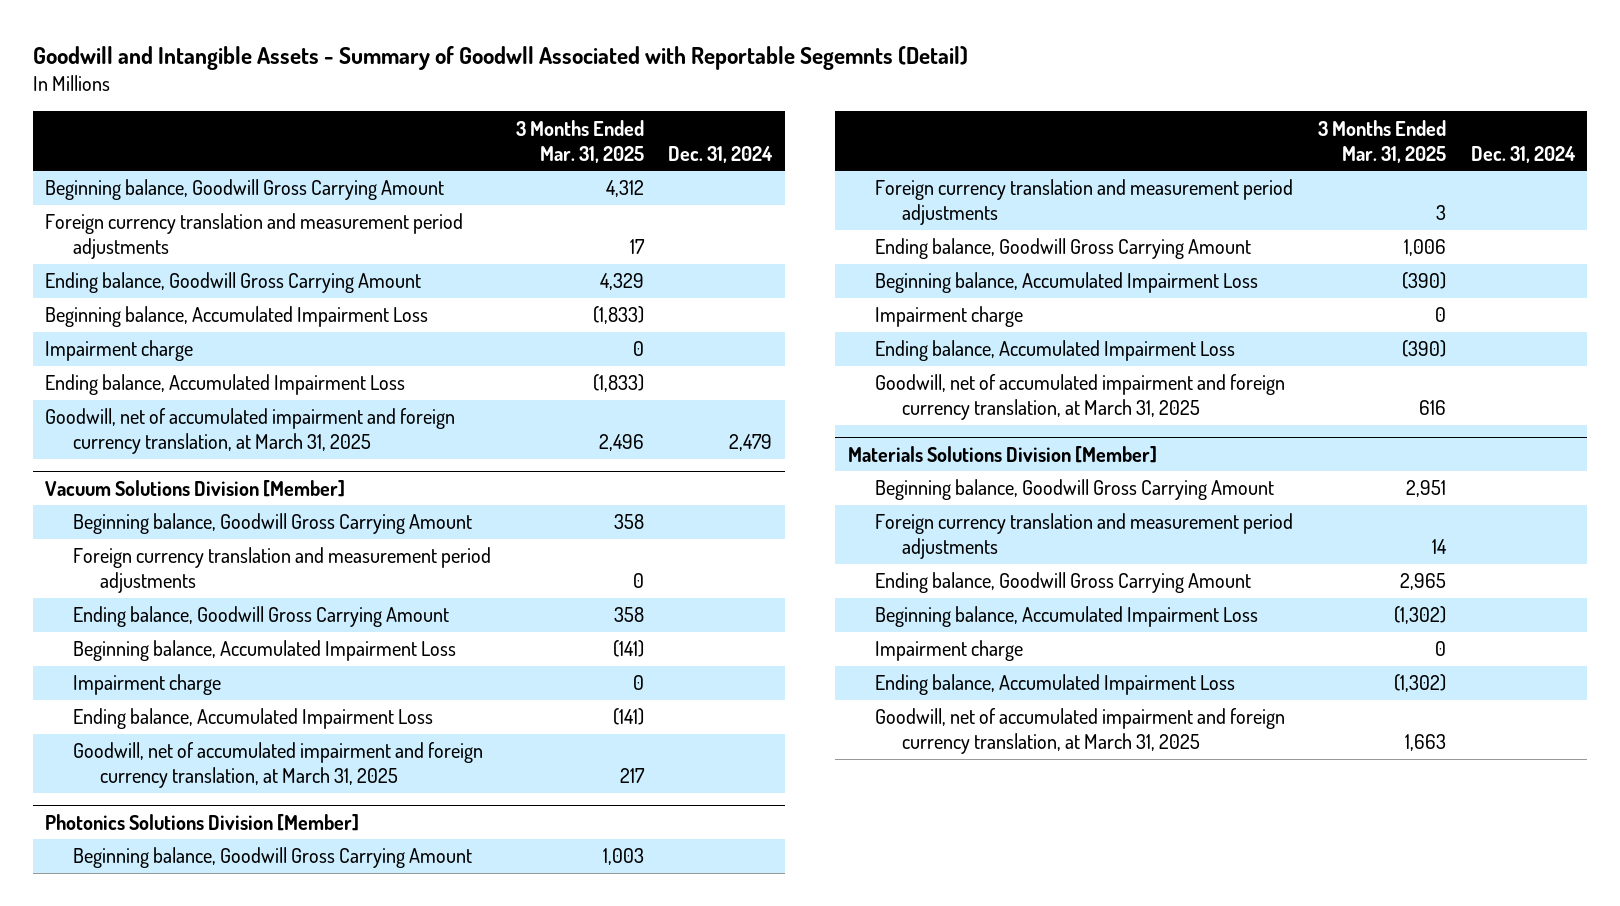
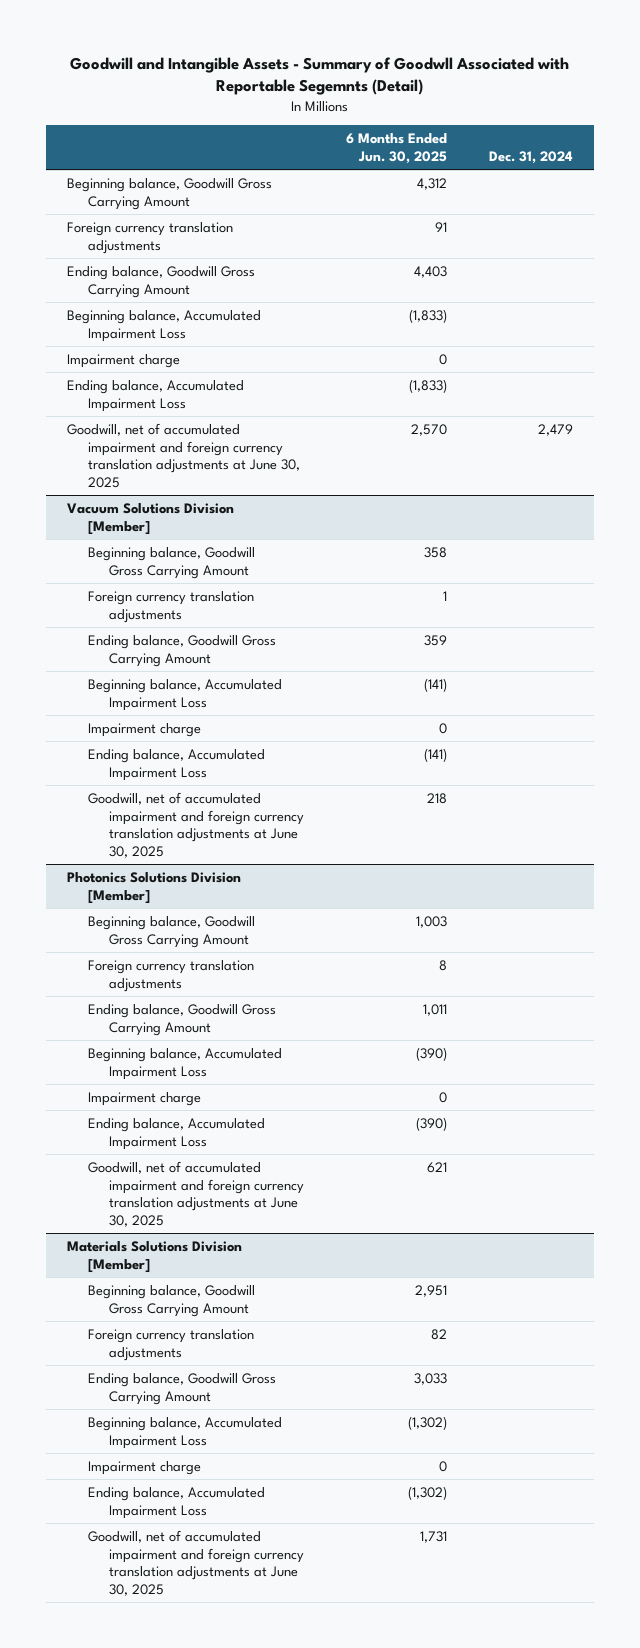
[515,119,644,163] 3 Months Ended Mar. 31, 2025 -> none
none -> [346,133,448,164] 6 Months Ended Jun. 30, 2025
[45,213,464,260] Foreign currency translation and measurement period adjustments -> [67,221,234,254] Foreign currency translation adjustments
[45,408,456,455] Goodwill, net of accumulated impairment and foreign currency translation, at March 31, 2025 -> [67,422,301,489] Goodwill, net of accumulated impairment and foreign currency translation adjustments at June 30, 2025
[72,547,491,594] Foreign currency translation and measurement period adjustments -> [88,590,255,623] Foreign currency translation adjustments
[72,742,483,789] Goodwill, net of accumulated impairment and foreign currency translation, at March 31, 2025 -> [88,791,305,859] Goodwill, net of accumulated impairment and foreign currency translation adjustments at June 30, 2025
[874,179,1293,226] Foreign currency translation and measurement period adjustments -> [88,959,255,992] Foreign currency translation adjustments
[874,374,1285,421] Goodwill, net of accumulated impairment and foreign currency translation, at March 31, 2025 -> [88,1160,305,1228] Goodwill, net of accumulated impairment and foreign currency translation adjustments at June 30, 2025
[874,513,1293,560] Foreign currency translation and measurement period adjustments -> [88,1328,255,1361] Foreign currency translation adjustments
[874,708,1285,755] Goodwill, net of accumulated impairment and foreign currency translation, at March 31, 2025 -> [88,1529,305,1597] Goodwill, net of accumulated impairment and foreign currency translation adjustments at June 30, 2025

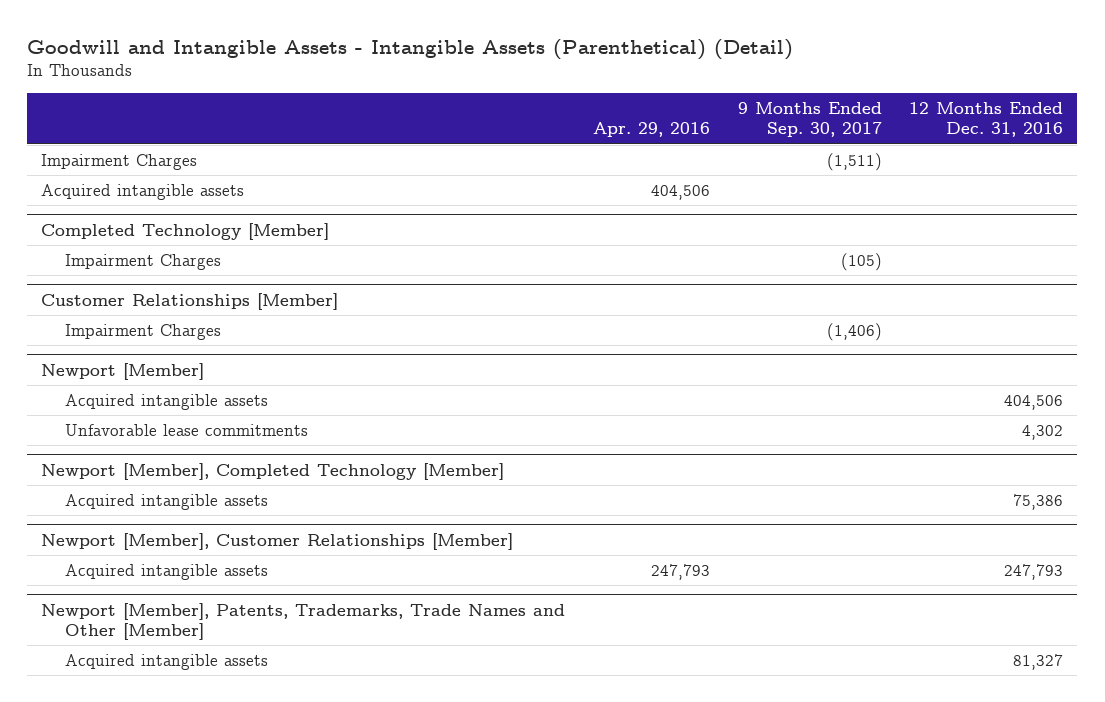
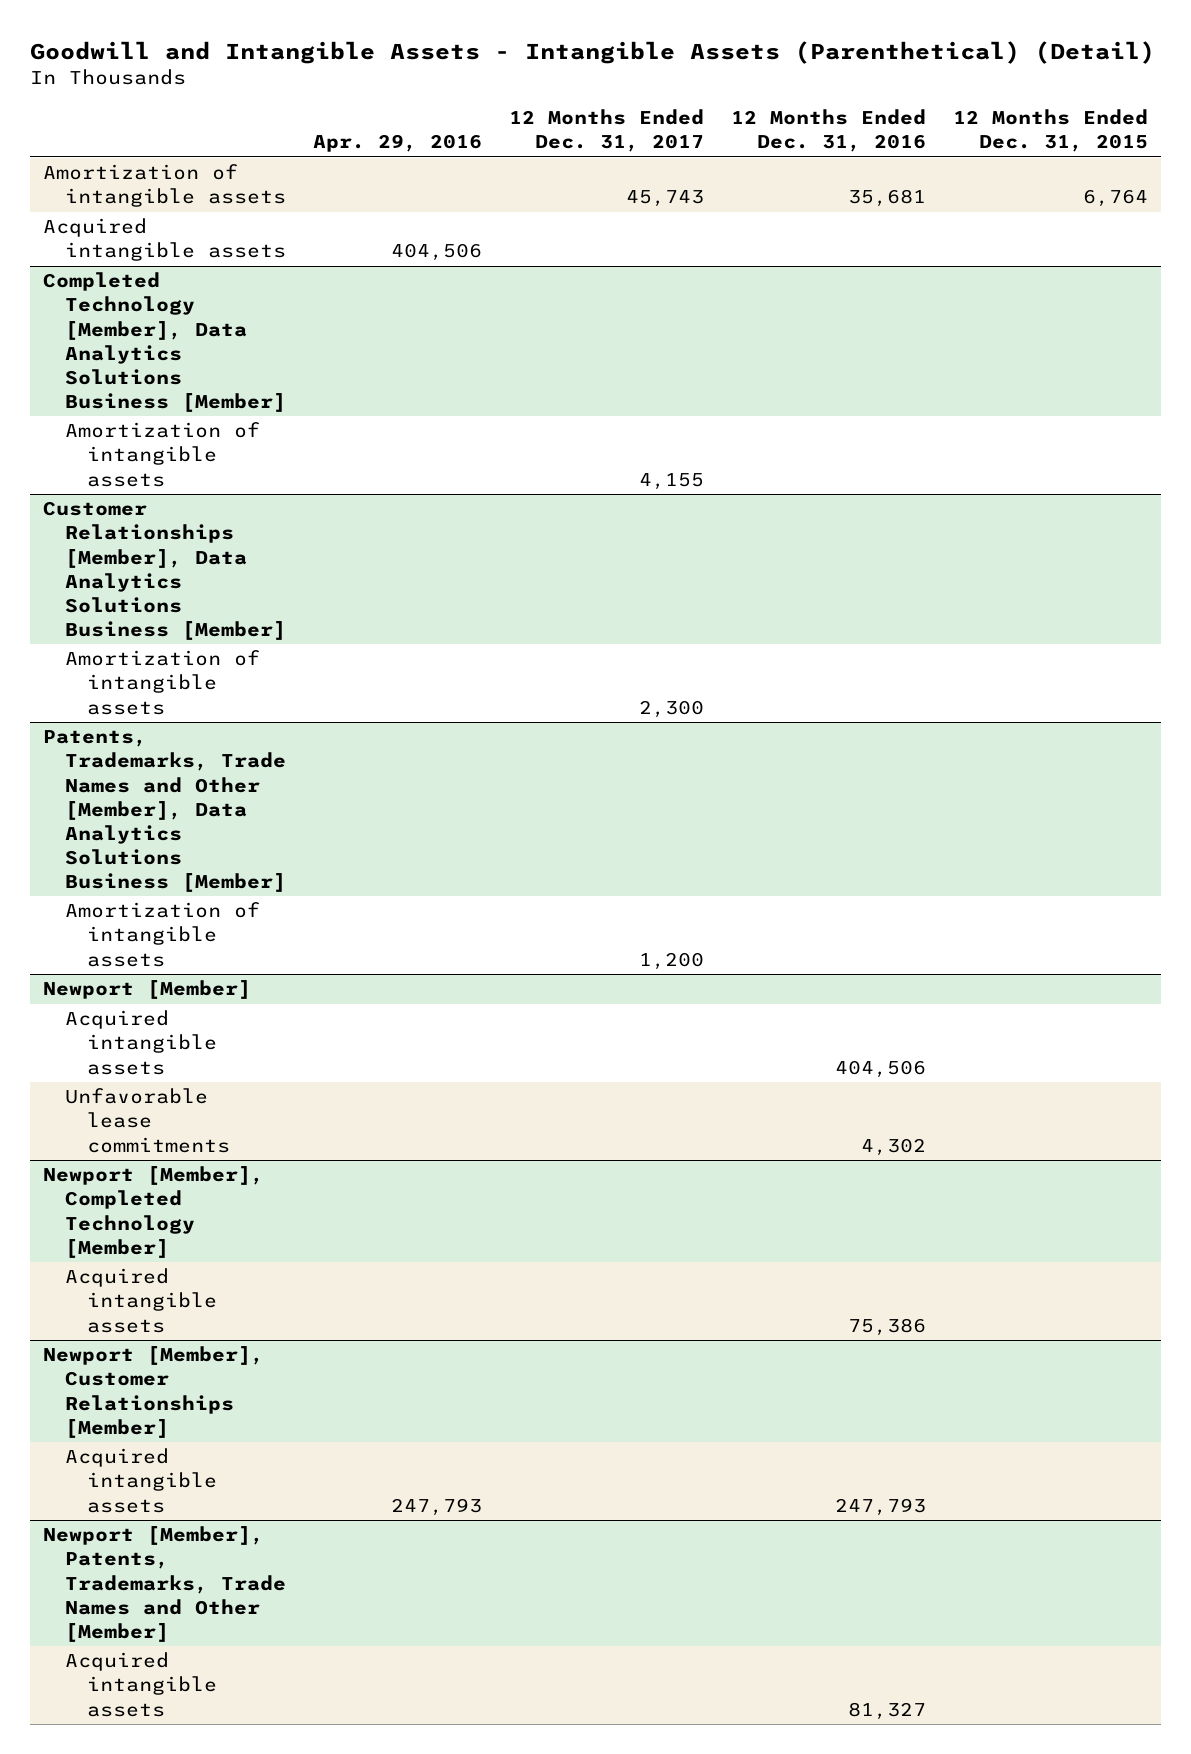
[737,102,882,138] 9 Months Ended Sep. 30, 2017 -> none
none -> [508,109,704,153] 12 Months Ended Dec. 31, 2017
none -> [952,109,1148,153] 12 Months Ended Dec. 31, 2015
[41,154,198,171] Impairment Charges -> none
none -> [43,164,286,208] Amortization of intangible assets
[65,254,222,271] Impairment Charges -> none
[65,324,222,341] Impairment Charges -> none
[41,222,330,240] Completed Technology [Member] -> [43,272,286,412] Completed Technology [Member], Data Analytics Solutions Business [Member]
none -> [64,422,260,487] Amortization of intangible assets
[41,292,339,310] Customer Relationships [Member] -> [43,501,286,640] Customer Relationships [Member], Data Analytics Solutions Business [Member]
none -> [64,650,260,715] Amortization of intangible assets
none -> [43,730,286,892] Patents, Trademarks, Trade Names and Other [Member], Data Analytics Solutions Business [Member]
none -> [64,902,260,967] Amortization of intangible assets

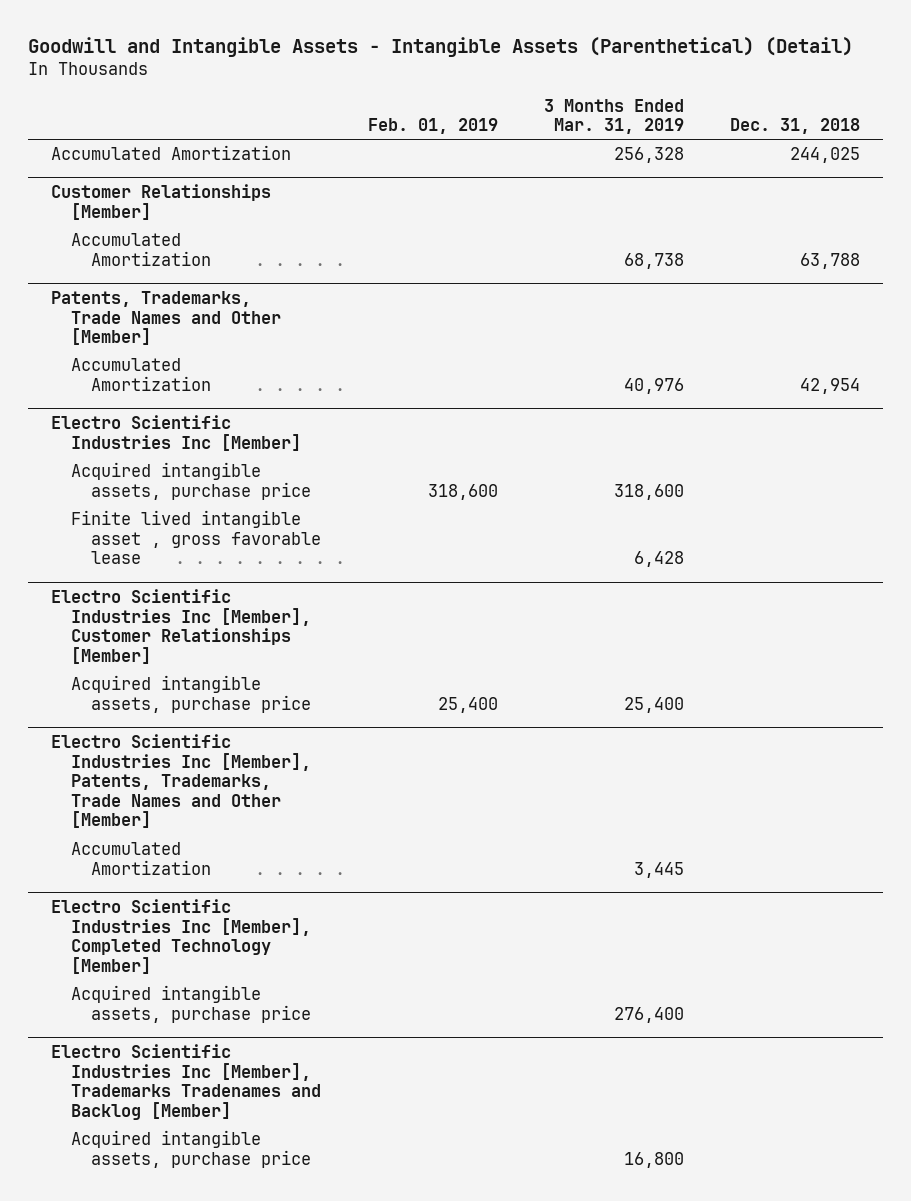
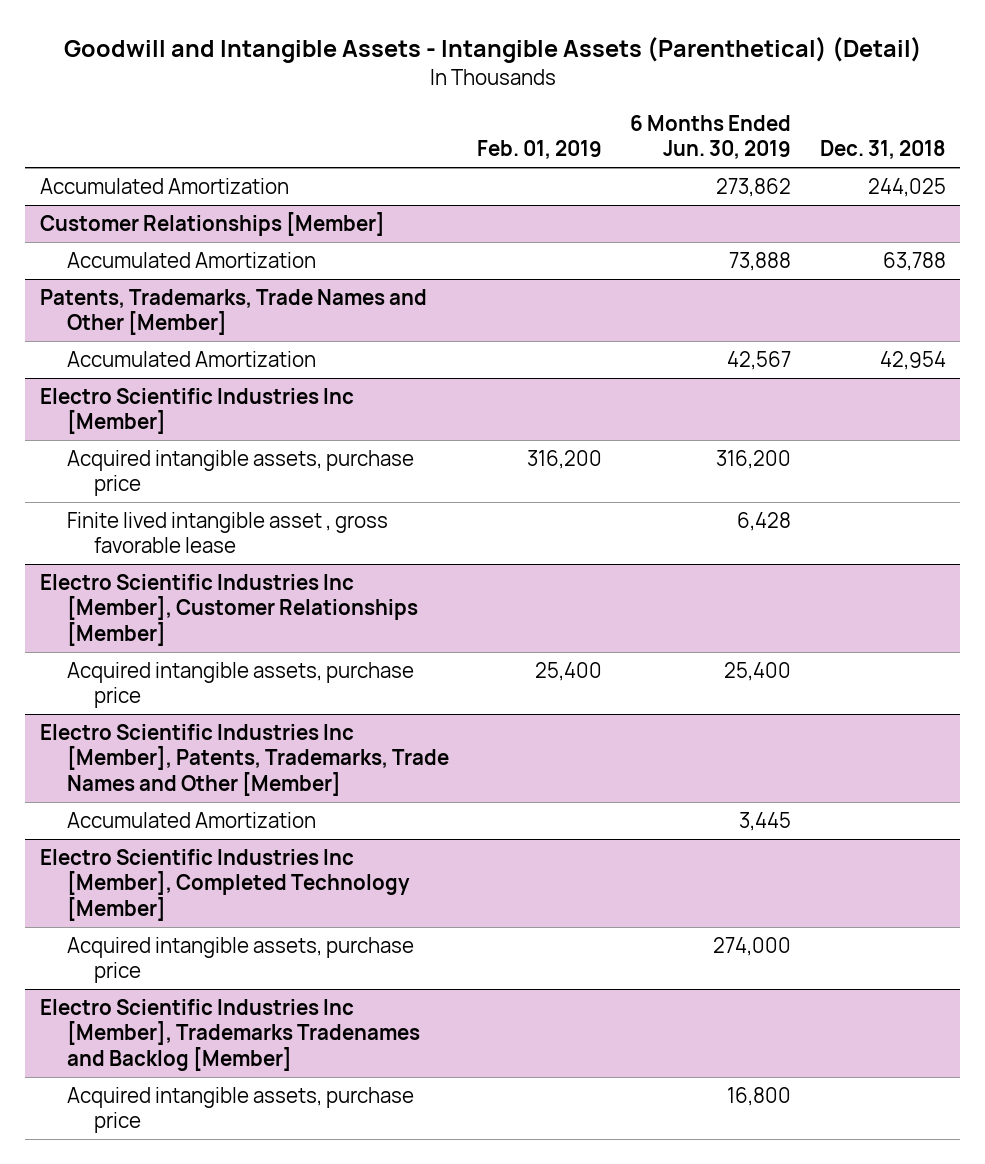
[543,98,684,135] 3 Months Ended Mar. 31, 2019 -> none
none -> [630,115,792,160] 6 Months Ended Jun. 30, 2019
[427,483,498,500] 318,600 -> [526,449,602,469] 316,200

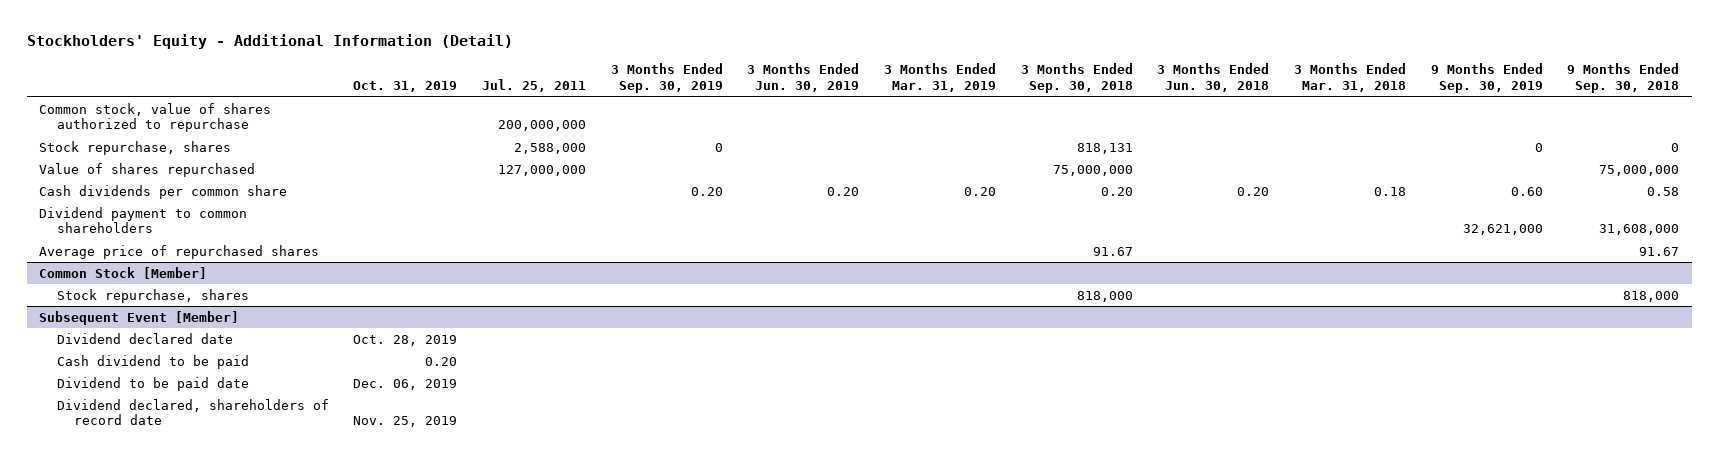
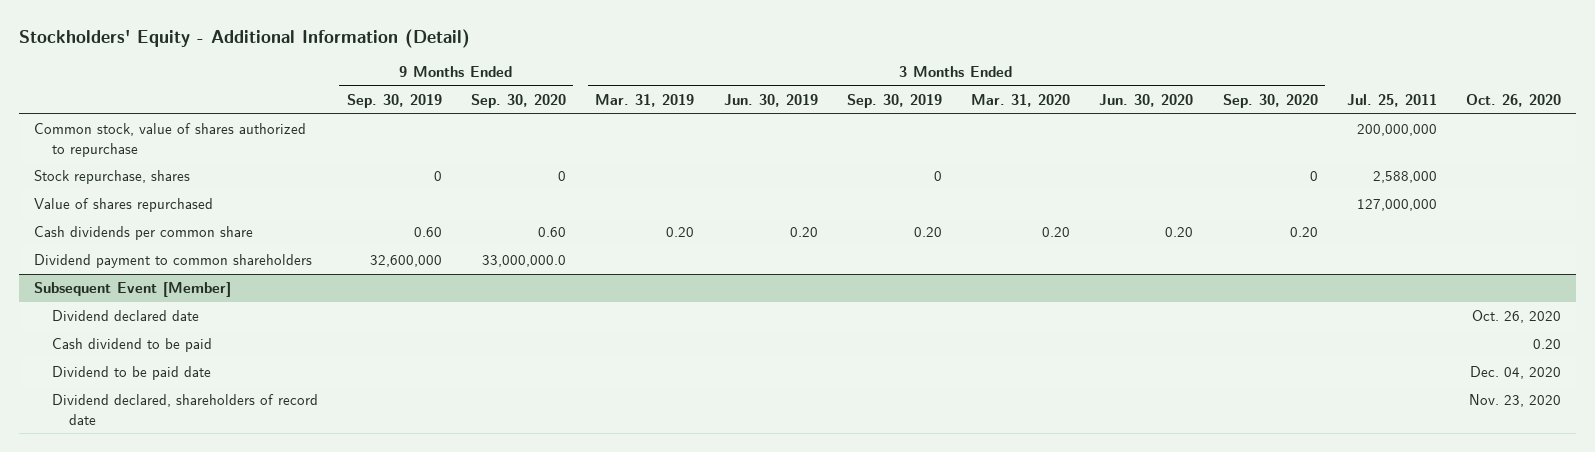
[353,80,458,92] Oct. 31, 2019 -> none
[1020,63,1133,93] 3 Months Ended Sep. 30, 2018 -> none
[1157,63,1270,92] 3 Months Ended Jun. 30, 2018 -> none
[1294,63,1407,92] 3 Months Ended Mar. 31, 2018 -> none
[1567,63,1680,93] 9 Months Ended Sep. 30, 2018 -> none
none -> [471,94,567,109] Sep. 30, 2020
none -> [971,94,1071,108] Mar. 31, 2020
none -> [1099,94,1194,108] Jun. 30, 2020
none -> [1222,94,1318,109] Sep. 30, 2020
none -> [1466,94,1562,108] Oct. 26, 2020
[39,244,320,259] Average price of repurchased shares -> none
[39,266,208,279] Common Stock [Member] -> none
[56,288,249,303] Stock repurchase, shares -> none
[1462,224,1543,236] 32,621,000 -> [369,255,442,268] 32,600,000

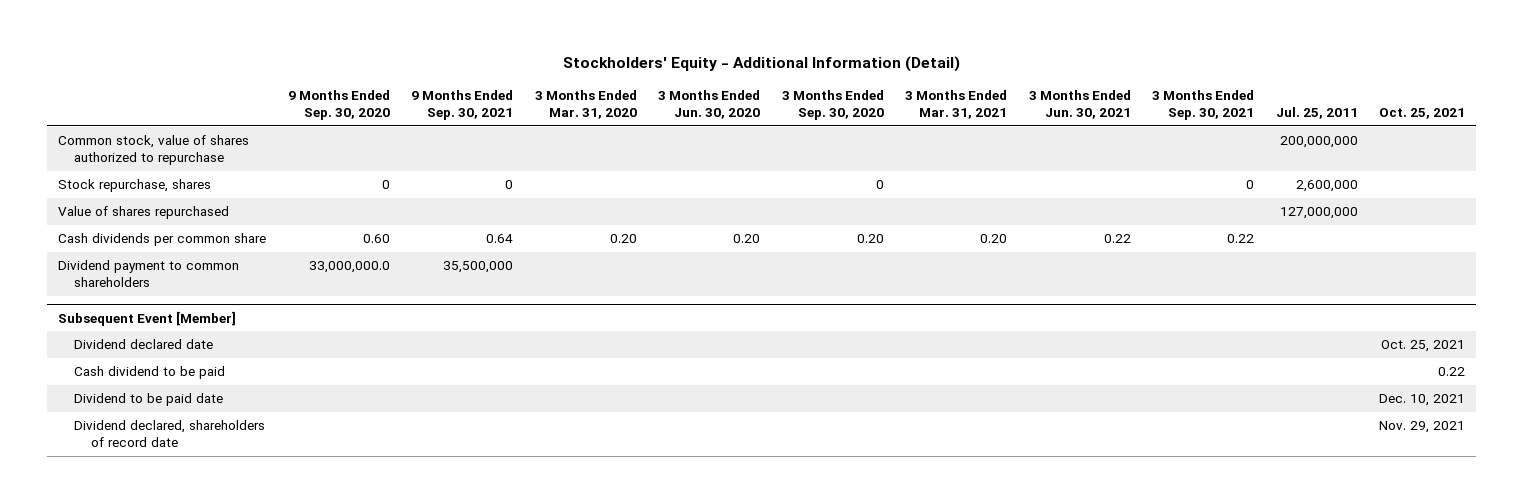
[346,94,442,109] Sep. 30, 2019 -> none
[595,94,695,108] Mar. 31, 2019 -> none
[723,94,818,108] Jun. 30, 2019 -> none
[846,94,942,109] Sep. 30, 2019 -> none
[1466,94,1562,108] Oct. 26, 2020 -> none
none -> [411,90,514,121] 9 Months Ended Sep. 30, 2021
none -> [905,90,1008,120] 3 Months Ended Mar. 31, 2021
none -> [1028,90,1131,120] 3 Months Ended Jun. 30, 2021
none -> [1152,90,1255,121] 3 Months Ended Sep. 30, 2021
none -> [1379,108,1466,120] Oct. 25, 2021
[1372,171,1437,184] 2,588,000 -> [1295,180,1358,193] 2,600,000

